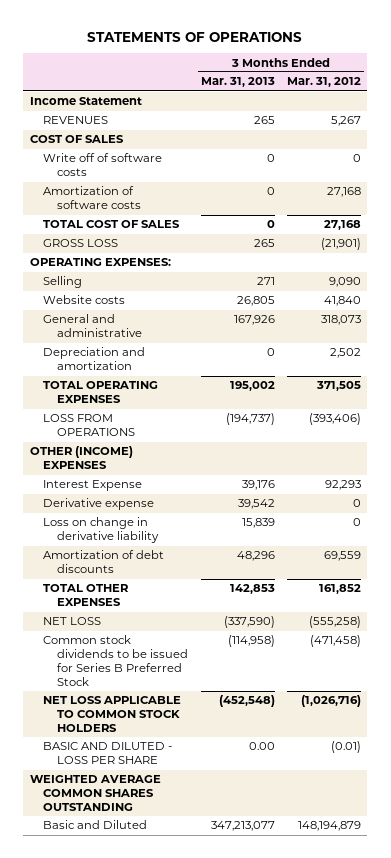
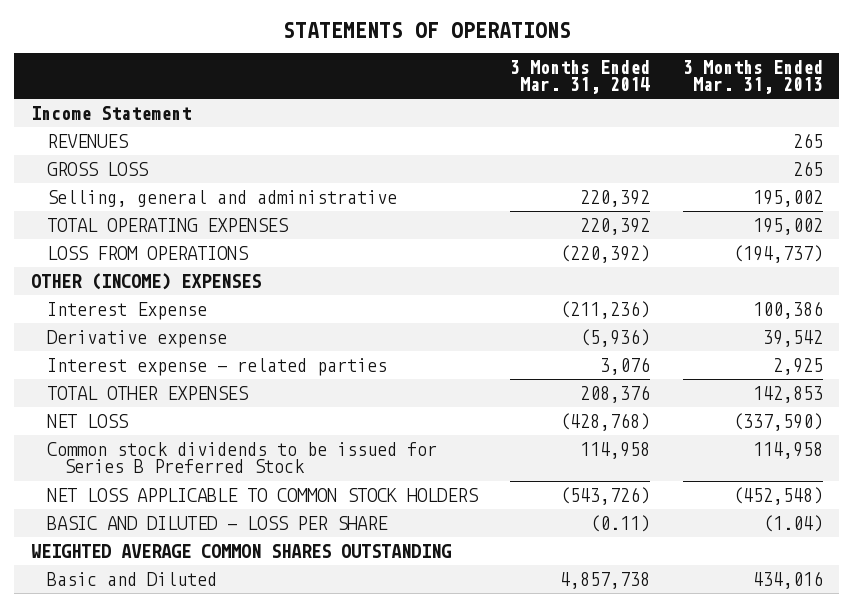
[287,77,362,88] Mar. 31, 2012 -> none
none -> [509,59,650,95] 3 Months Ended Mar. 31, 2014
[29,135,124,144] COST OF SALES -> none
[43,153,163,177] Write off of software costs -> none
[43,186,142,210] Amortization of software costs -> none
[43,220,181,229] TOTAL COST OF SALES -> none
[29,258,171,267] OPERATING EXPENSES: -> none
[43,276,83,289] Selling -> none
[43,295,126,305] Website costs -> none
[43,347,146,371] Depreciation and amortization -> none
[43,314,143,338] General and administrative -> [47,190,398,208] Selling, general and administrative
[233,315,275,326] 167,926 -> [752,190,823,208] 195,002
[241,480,275,491] 39,176 -> [752,301,823,320] 100,386
[43,517,160,544] Loss on change in derivative liability -> none
[43,550,165,574] Amortization of debt discounts -> none
none -> [47,358,388,377] Interest expense - related parties
[227,635,275,648] (114,958) -> [752,442,823,460] 114,958
[248,742,275,751] 0.00 -> [762,515,823,533] (1.04)
[210,821,275,832] 347,213,077 -> [752,571,823,590] 434,016

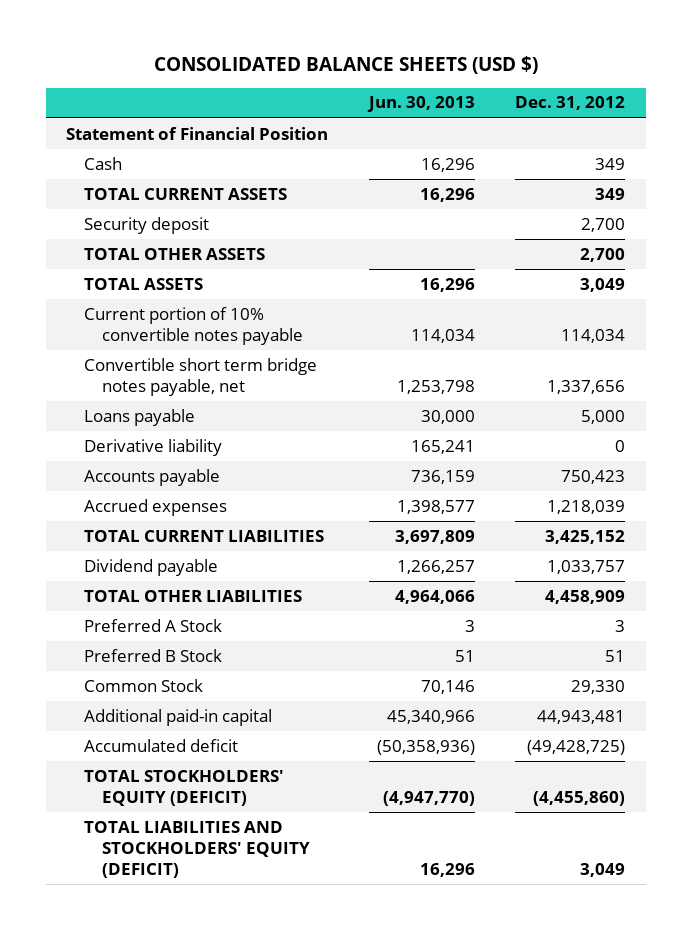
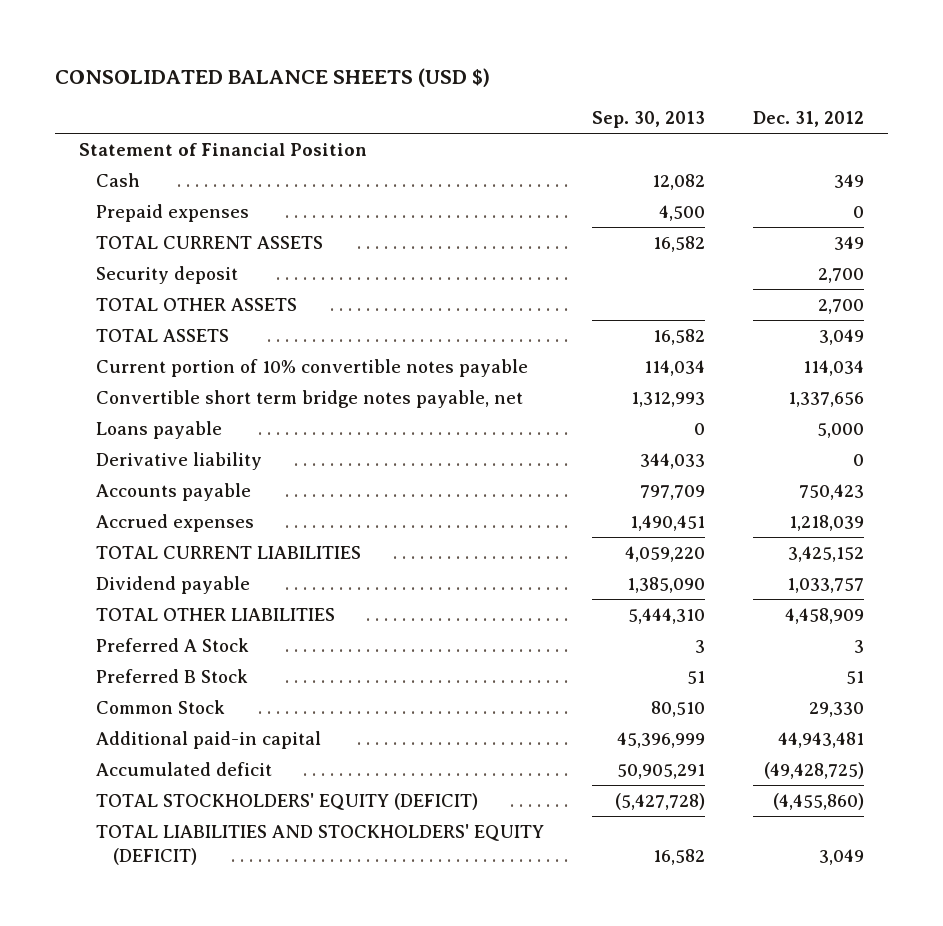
[366,96,475,113] Jun. 30, 2013 -> none
none -> [592,111,706,129] Sep. 30, 2013
none -> [95,203,249,222] Prepaid expenses

